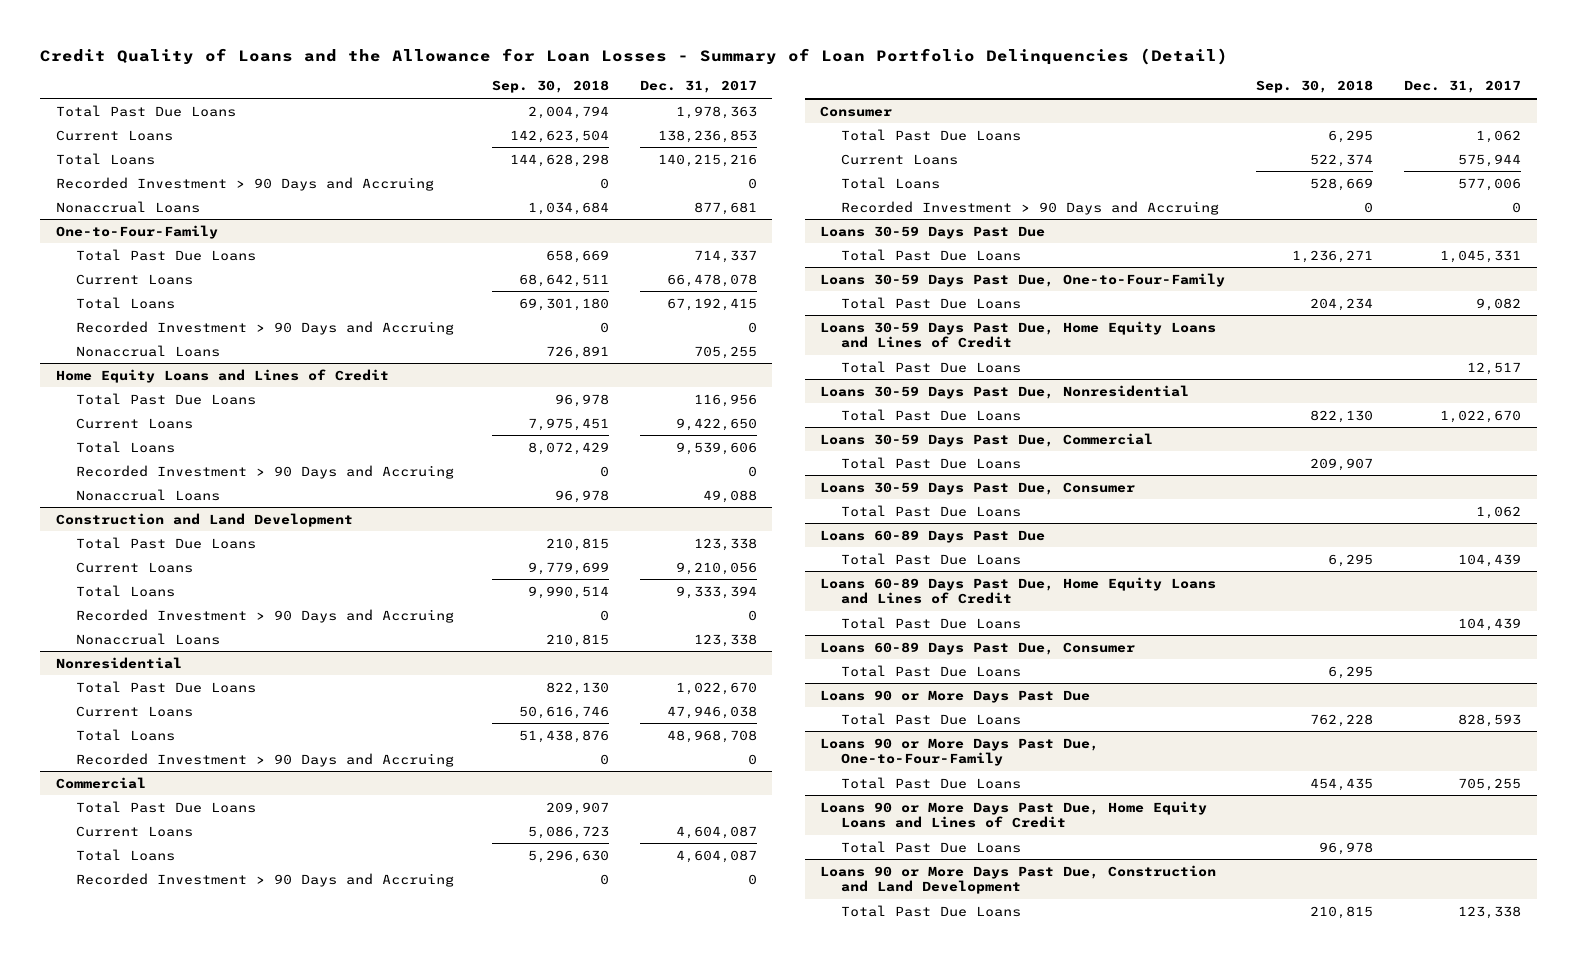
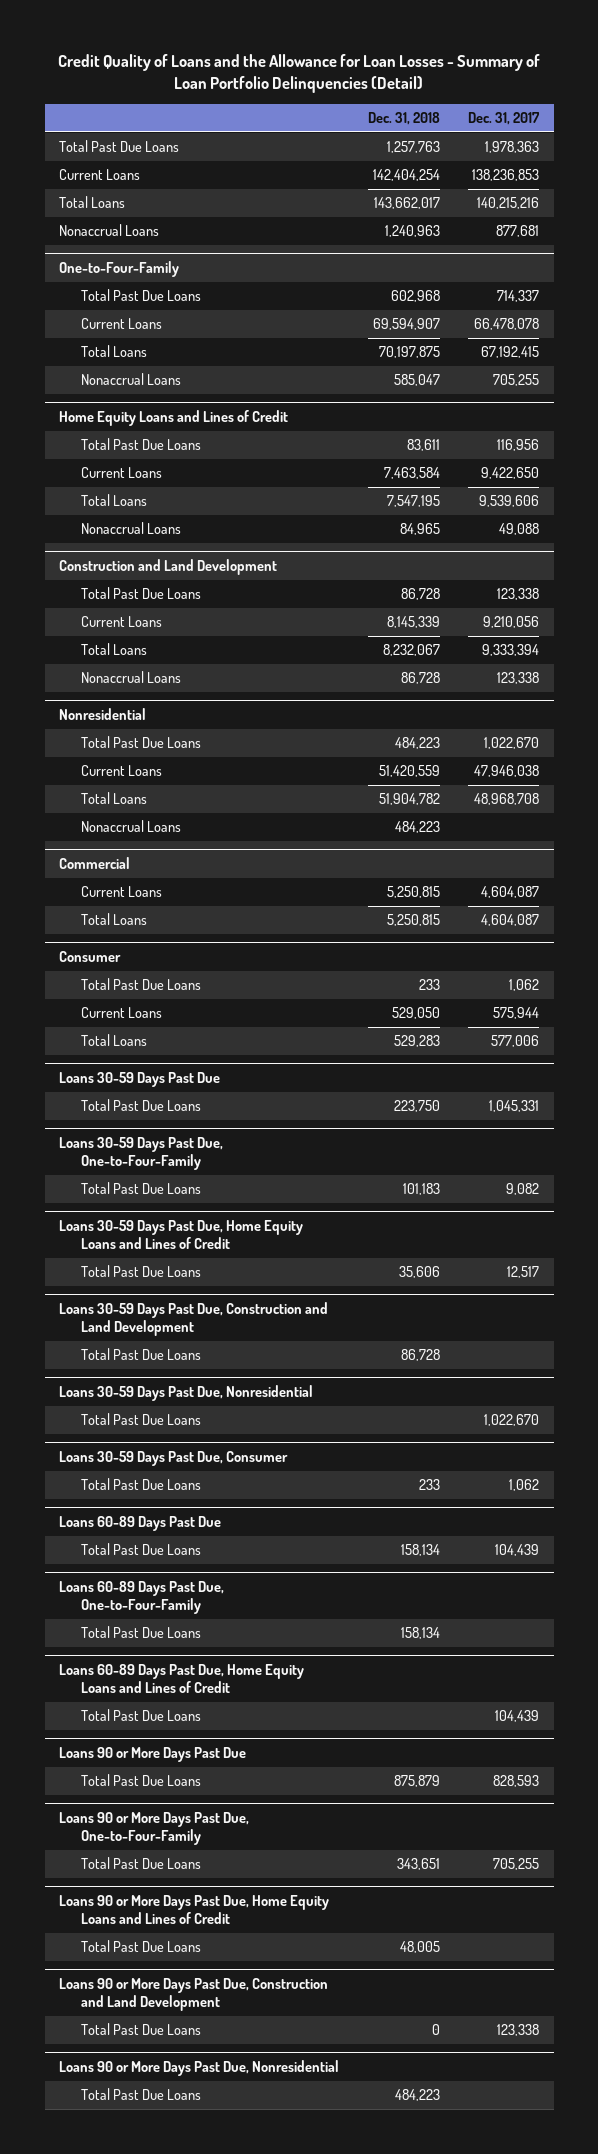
[491,80,609,94] Sep. 30, 2018 -> none
none -> [367,111,440,125] Dec. 31, 2018
[55,176,434,191] Recorded Investment > 90 Days and Accruing -> none
[75,320,454,335] Recorded Investment > 90 Days and Accruing -> none
[75,464,454,479] Recorded Investment > 90 Days and Accruing -> none
[75,608,454,623] Recorded Investment > 90 Days and Accruing -> none
[75,752,454,767] Recorded Investment > 90 Days and Accruing -> none
none -> [80,820,181,833] Nonaccrual Loans
[75,800,256,813] Total Past Due Loans -> none
[75,872,454,887] Recorded Investment > 90 Days and Accruing -> none
[840,200,1219,215] Recorded Investment > 90 Days and Accruing -> none
none -> [59,1302,329,1337] Loans 30-59 Days Past Due, Construction and Land Development
none -> [80,1348,201,1361] Total Past Due Loans
[820,432,1154,447] Loans 30-59 Days Past Due, Commercial -> none
[840,456,1021,469] Total Past Due Loans -> none
none -> [59,1581,225,1615] Loans 60-89 Days Past Due, One-to-Four-Family
none -> [80,1626,201,1639] Total Past Due Loans
[820,641,1136,655] Loans 60-89 Days Past Due, Consumer -> none
[840,664,1021,677] Total Past Due Loans -> none
none -> [59,2060,340,2077] Loans 90 or More Days Past Due, Nonresidential
none -> [80,2088,201,2101] Total Past Due Loans

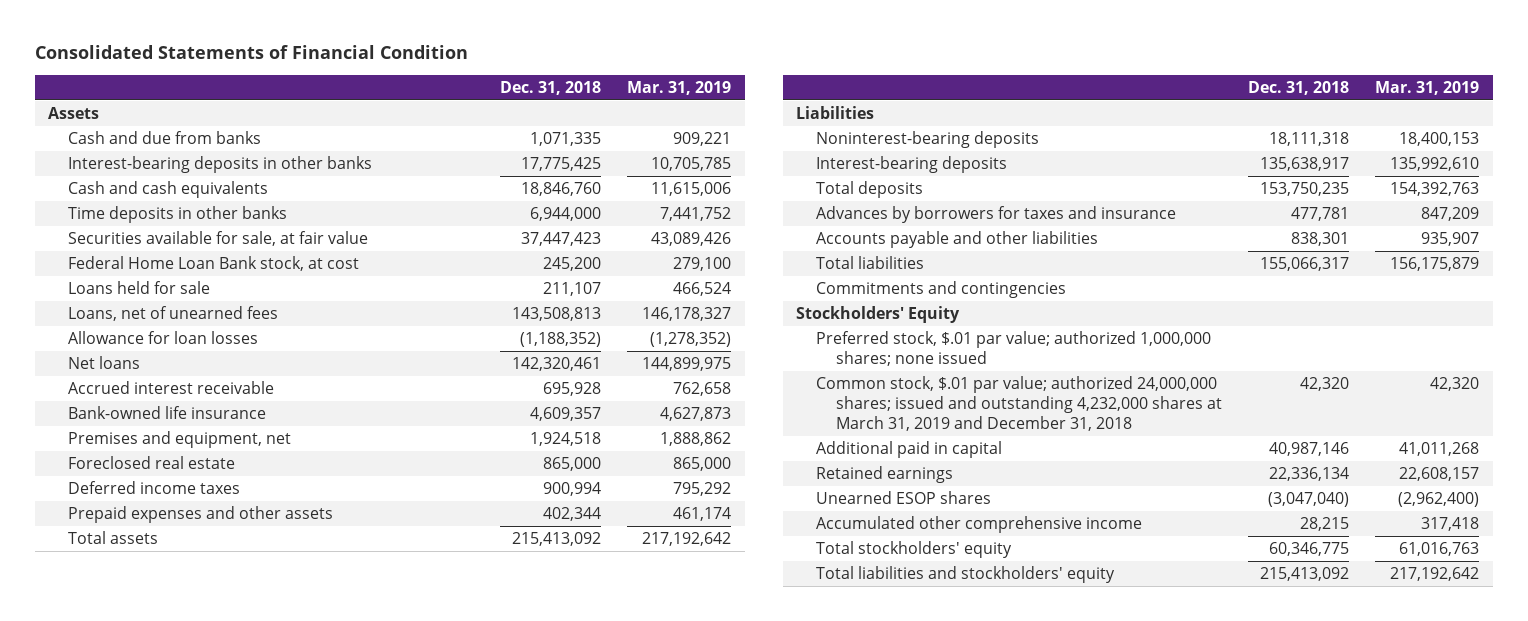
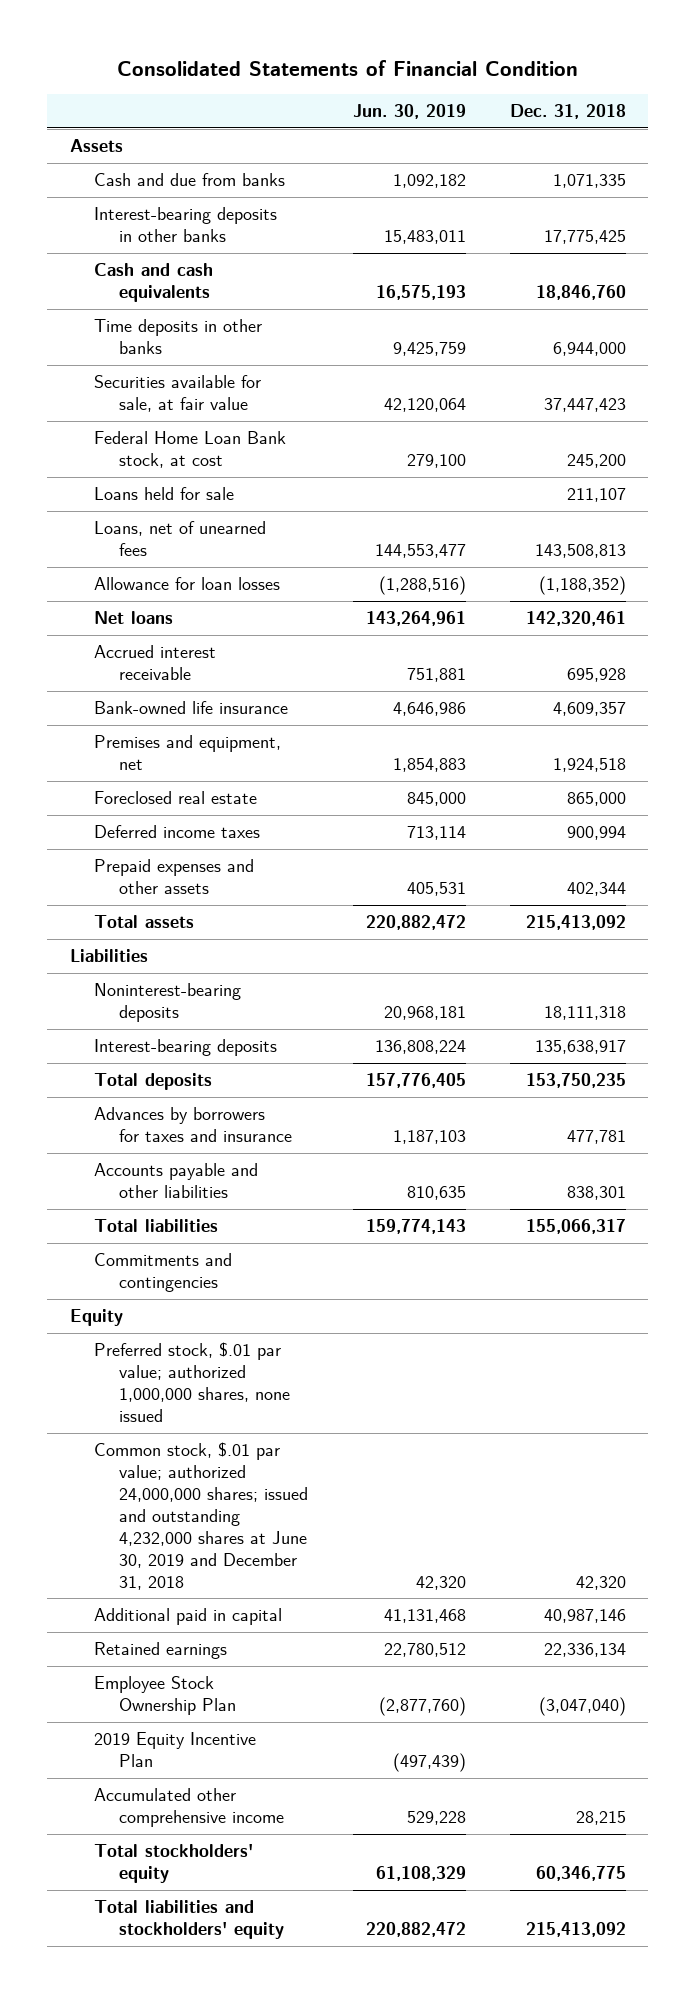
[627,80,732,95] Mar. 31, 2019 -> none
none -> [352,104,466,120] Jun. 30, 2019
[796,305,961,323] Stockholders' Equity -> [69,1309,123,1327] Equity
[816,330,1212,367] Preferred stock, $.01 par value; authorized 1,000,000 shares; none issued -> [94,1342,291,1422] Preferred stock, $.01 par value; authorized 1,000,000 shares, none issued
[816,375,1222,432] Common stock, $.01 par value; authorized 24,000,000 shares; issued and outstanding 4,232,000 shares at March 31, 2019 and December 31, 2018 -> [94,1442,309,1590] Common stock, $.01 par value; authorized 24,000,000 shares; issued and outstanding 4,232,000 shares at June 30, 2019 and December 31, 2018
[816,490,992,504] Unearned ESOP shares -> [94,1676,237,1716] Employee Stock Ownership Plan
none -> [94,1732,257,1768] 2019 Equity Incentive Plan

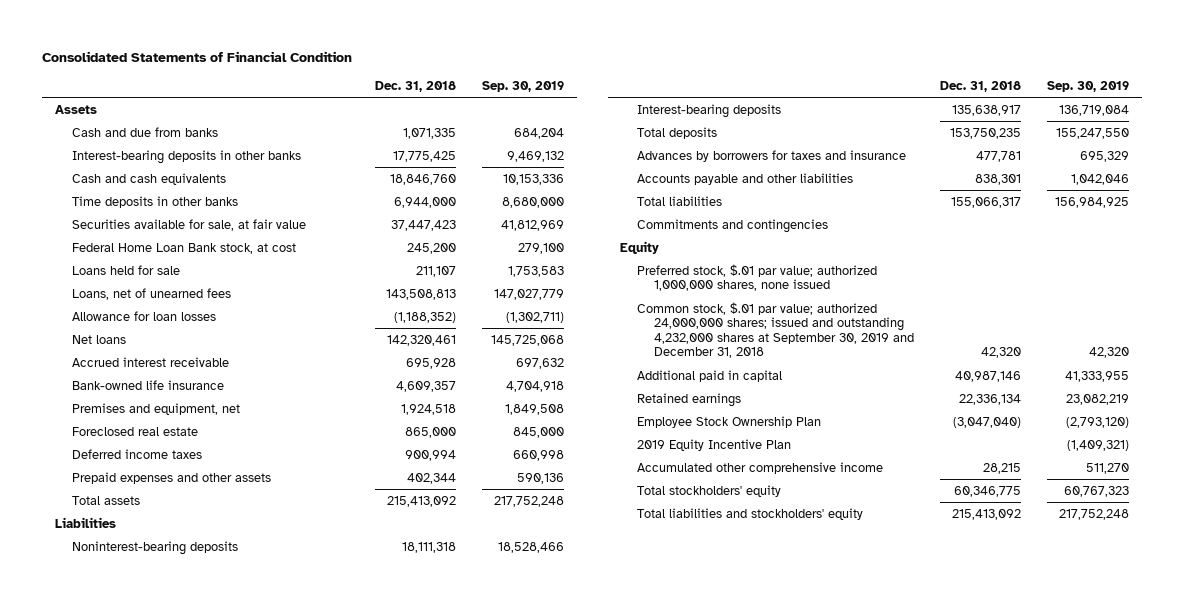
[352,104,466,120] Jun. 30, 2019 -> none
none -> [481,80,564,92] Sep. 30, 2019
[94,1442,309,1590] Common stock, $.01 par value; authorized 24,000,000 shares; issued and outstanding 4,232,000 shares at June 30, 2019 and December 31, 2018 -> [637,301,915,359] Common stock, $.01 par value; authorized 24,000,000 shares; issued and outstanding 4,232,000 shares at September 30, 2019 and December 31, 2018

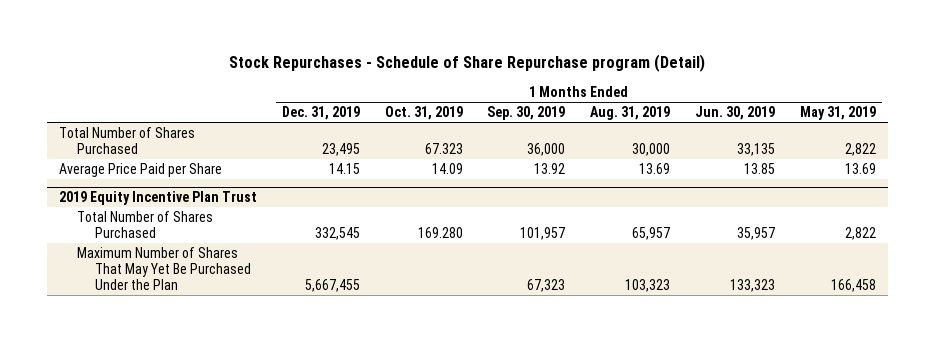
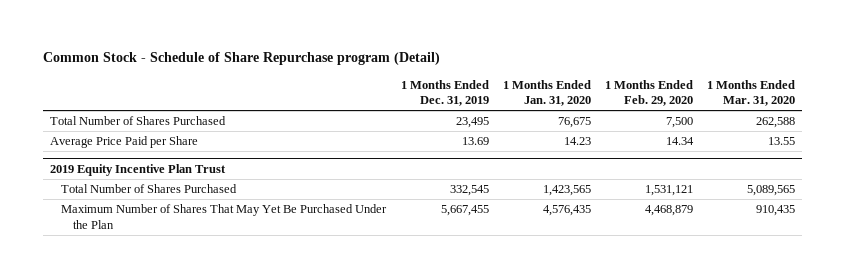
[229,54,706,73] Stock Repurchases - Schedule of Share Repurchase program (Detail) -> [43,52,441,66] Common Stock - Schedule of Share Repurchase program (Detail)
[384,106,463,121] Oct. 31, 2019 -> none
[487,106,566,121] Sep. 30, 2019 -> none
[590,106,671,121] Aug. 31, 2019 -> none
[694,106,775,121] Jun. 30, 2019 -> none
[799,106,876,121] May 31, 2019 -> none
none -> [502,79,591,107] 1 Months Ended Jan. 31, 2020
none -> [604,79,693,107] 1 Months Ended Feb. 29, 2020
none -> [707,79,796,107] 1 Months Ended Mar. 31, 2020
[328,162,360,174] 14.15 -> [461,137,489,146] 13.69

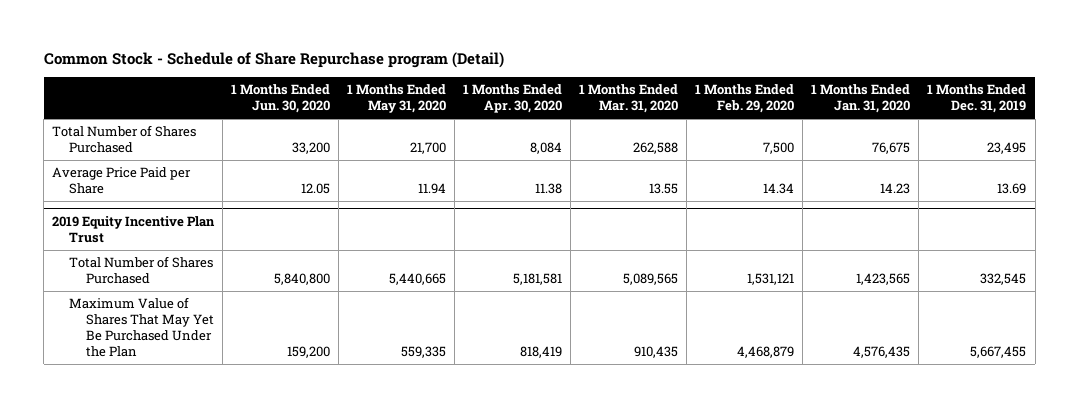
none -> [231,84,331,114] 1 Months Ended Jun. 30, 2020
none -> [347,84,447,114] 1 Months Ended May 31, 2020
none -> [463,84,563,114] 1 Months Ended Apr. 30, 2020
[61,204,388,229] Maximum Number of Shares That May Yet Be Purchased Under the Plan -> [68,297,214,357] Maximum Value of Shares That May Yet Be Purchased Under the Plan

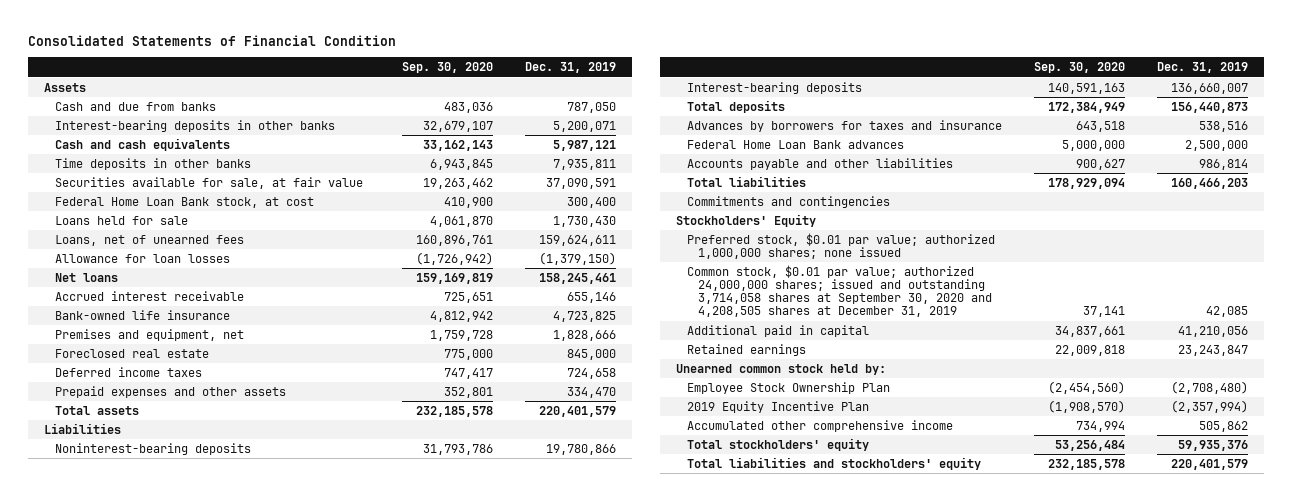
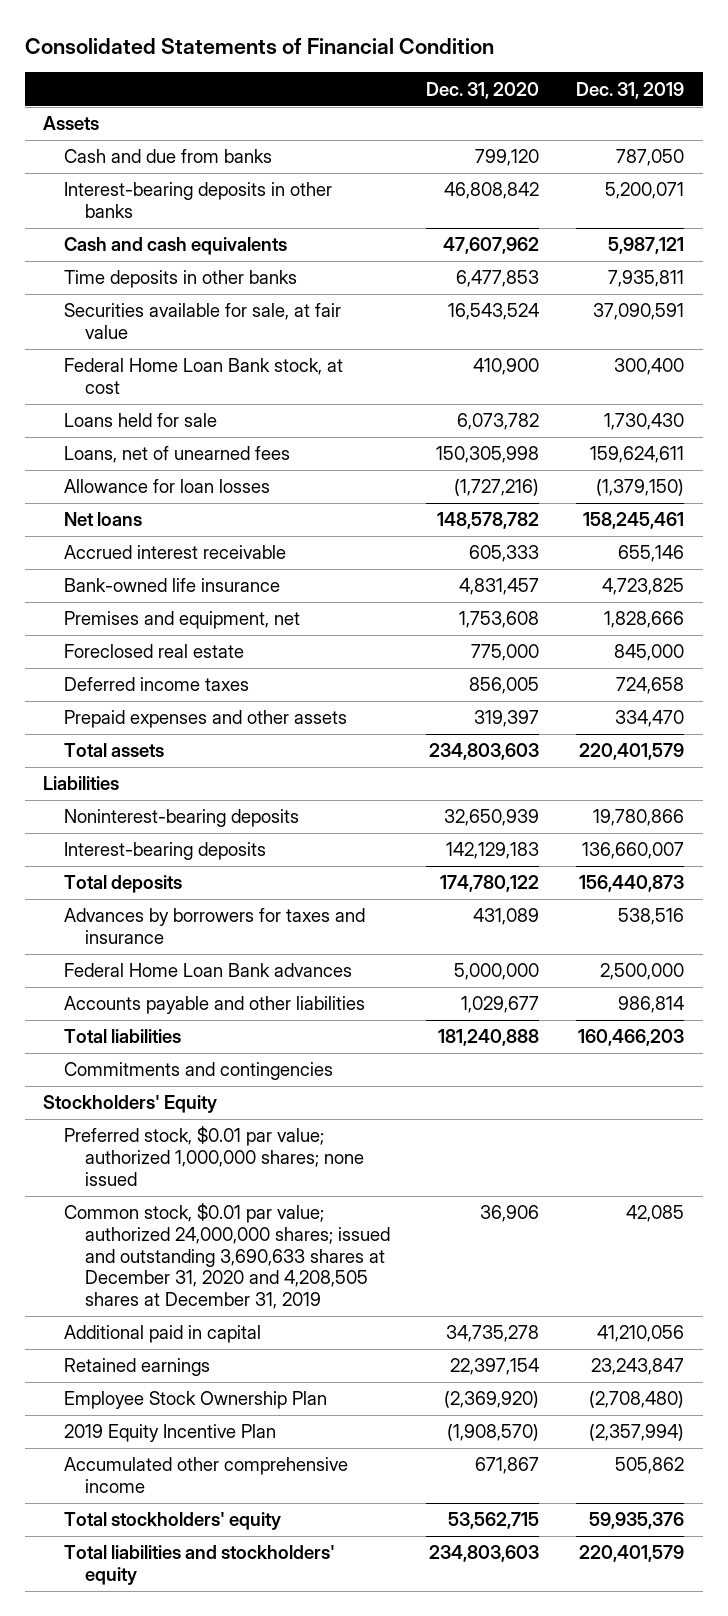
[402,62,494,74] Sep. 30, 2020 -> none
none -> [426,81,540,99] Dec. 31, 2020
[687,264,993,318] Common stock, $0.01 par value; authorized 24,000,000 shares; issued and outstanding 3,714,058 shares at September 30, 2020 and 4,208,505 shares at December 31, 2019 -> [63,1203,390,1309] Common stock, $0.01 par value; authorized 24,000,000 shares; issued and outstanding 3,690,633 shares at December 31, 2020 and 4,208,505 shares at December 31, 2019
[676,363,887,375] Unearned common stock held by: -> none

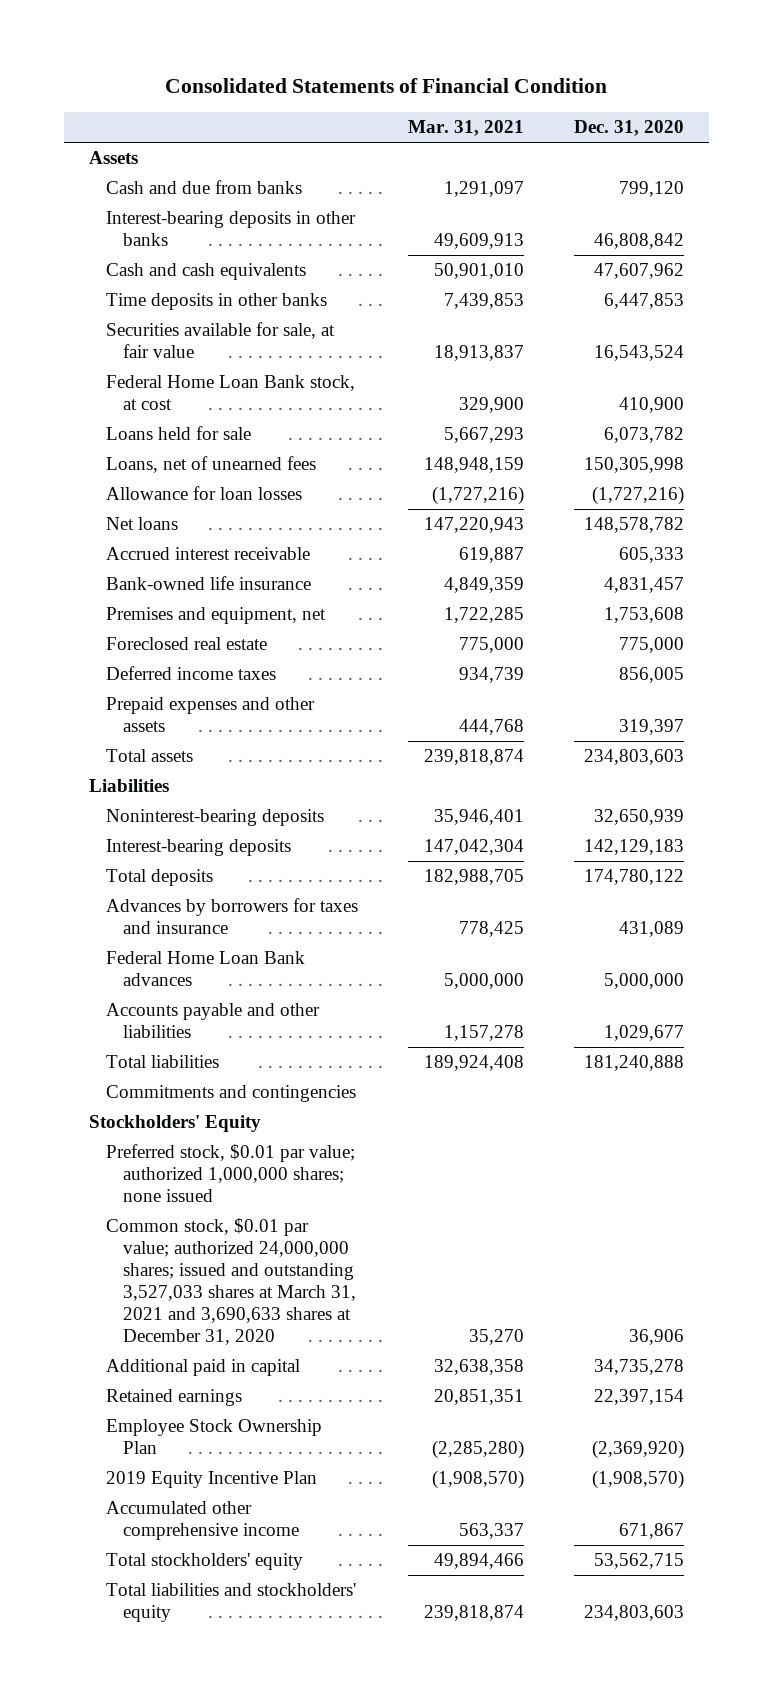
[576,81,685,99] Dec. 31, 2019 -> none
none -> [408,120,525,137] Mar. 31, 2021
[456,270,540,288] 6,477,853 -> [603,293,684,310] 6,447,853
[63,1203,390,1309] Common stock, $0.01 par value; authorized 24,000,000 shares; issued and outstanding 3,690,633 shares at December 31, 2020 and 4,208,505 shares at December 31, 2019 -> [106,1218,357,1345] Common stock, $0.01 par value; authorized 24,000,000 shares; issued and outstanding 3,527,033 shares at March 31, 2021 and 3,690,633 shares at December 31, 2020

